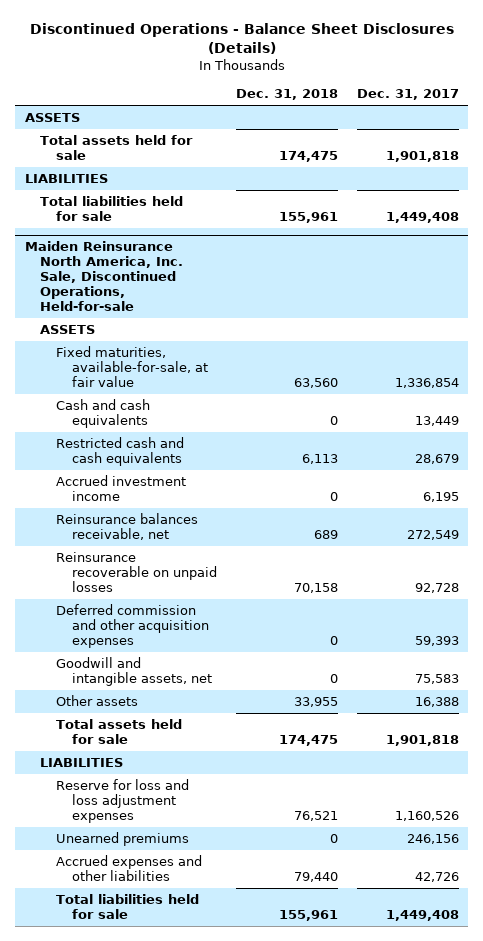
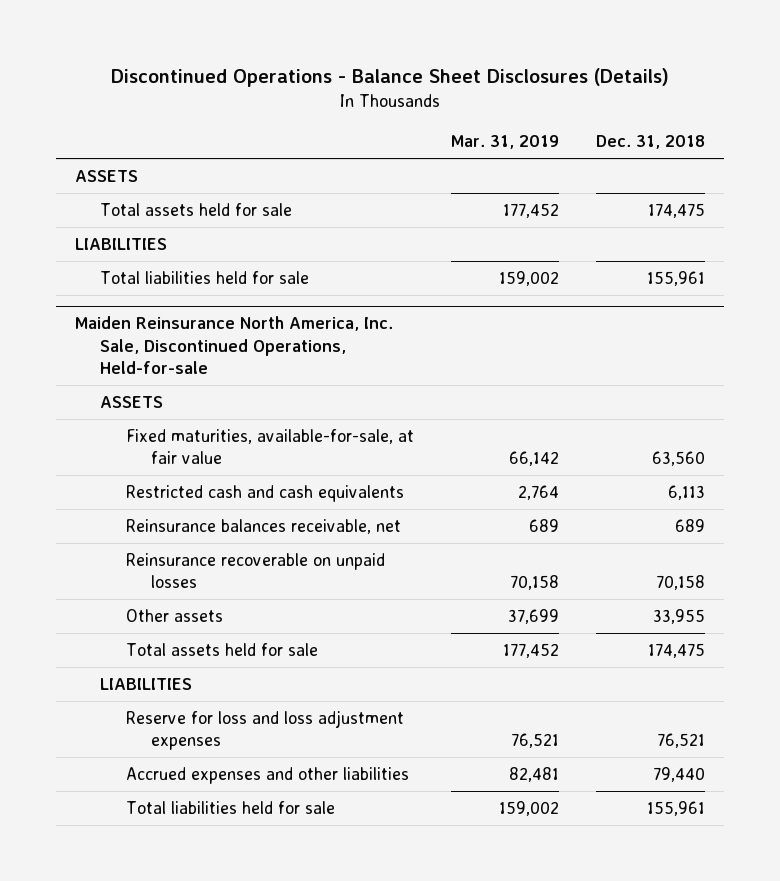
[356,89,459,101] Dec. 31, 2017 -> none
none -> [450,135,559,150] Mar. 31, 2019
[55,399,150,428] Cash and cash equivalents -> none
[55,475,186,501] Accrued investment income -> none
[55,604,209,648] Deferred commission and other acquisition expenses -> none
[55,657,212,686] Goodwill and intangible assets, net -> none
[55,832,189,847] Unearned premiums -> none

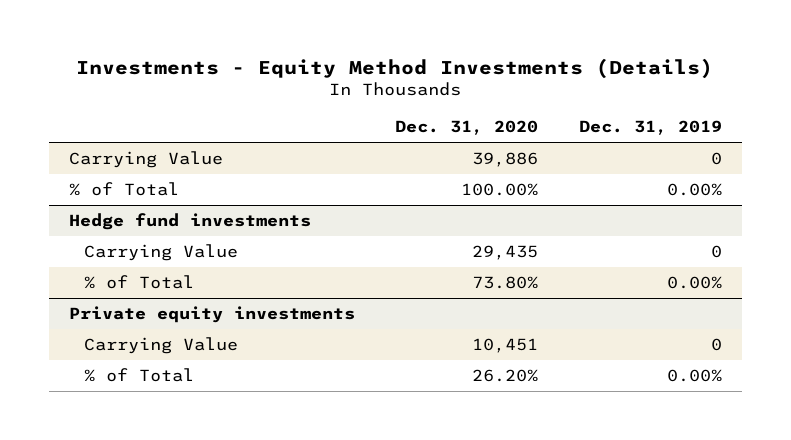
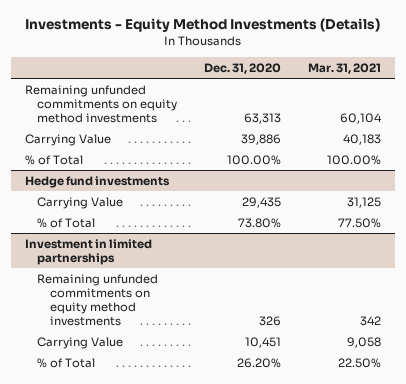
[578,120,722,136] Dec. 31, 2019 -> none
none -> [308,62,382,74] Mar. 31, 2021
none -> [24,85,178,123] Remaining unfunded commitments on equity method investments
[69,306,356,324] Private equity investments -> none
none -> [24,239,152,265] Investment in limited partnerships
none -> [37,274,159,326] Remaining unfunded commitments on equity method investments

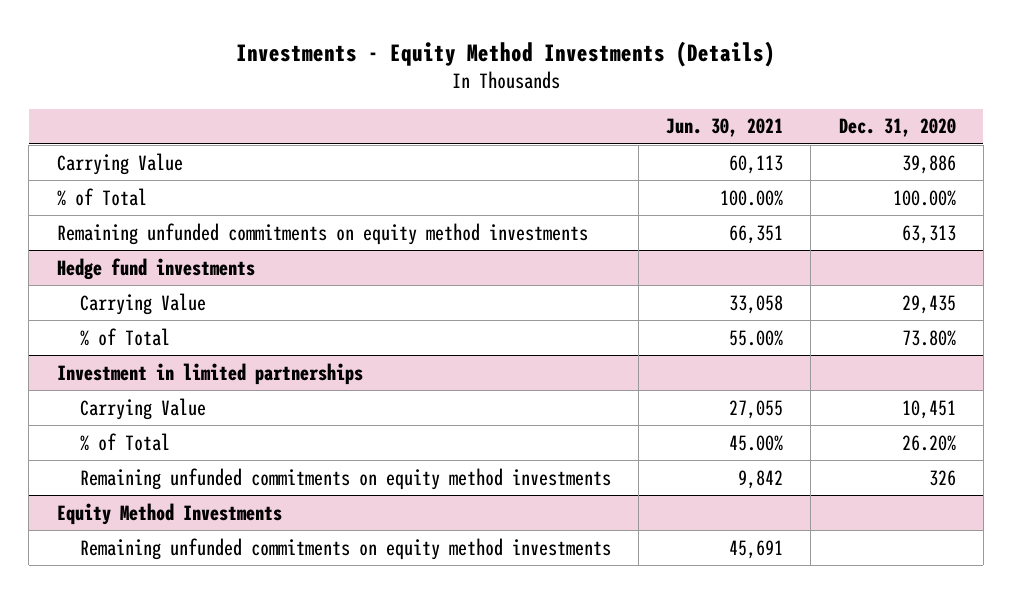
[308,62,382,74] Mar. 31, 2021 -> none
none -> [666,118,784,138] Jun. 30, 2021
[24,85,178,123] Remaining unfunded commitments on equity method investments -> [56,222,588,245] Remaining unfunded commitments on equity method investments
[37,274,159,326] Remaining unfunded commitments on equity method investments -> [79,467,611,490] Remaining unfunded commitments on equity method investments
none -> [56,502,282,525] Equity Method Investments
none -> [79,537,611,560] Remaining unfunded commitments on equity method investments

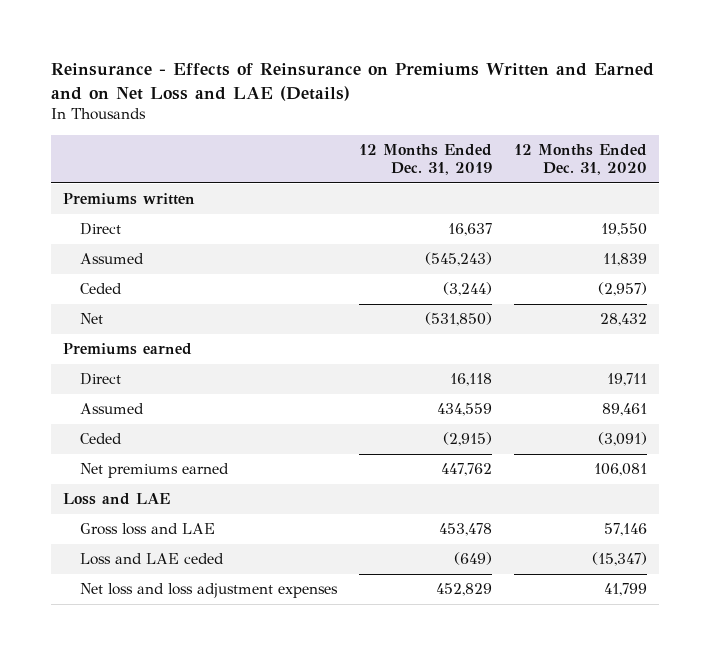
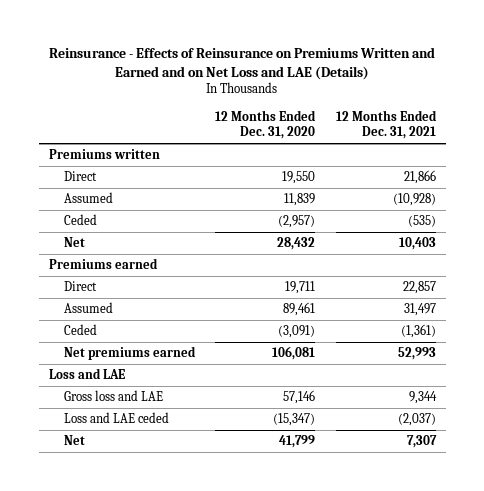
[358,143,492,176] 12 Months Ended Dec. 31, 2019 -> none
none -> [335,110,437,140] 12 Months Ended Dec. 31, 2021
[79,583,338,599] Net loss and loss adjustment expenses -> [64,435,86,446] Net

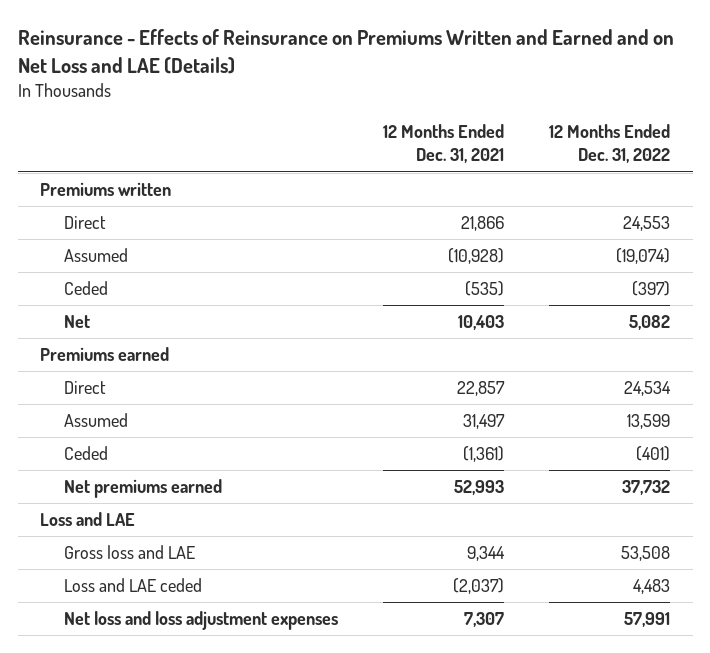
[215,110,317,140] 12 Months Ended Dec. 31, 2020 -> none
none -> [549,124,671,164] 12 Months Ended Dec. 31, 2022
[64,435,86,446] Net -> [63,611,338,631] Net loss and loss adjustment expenses

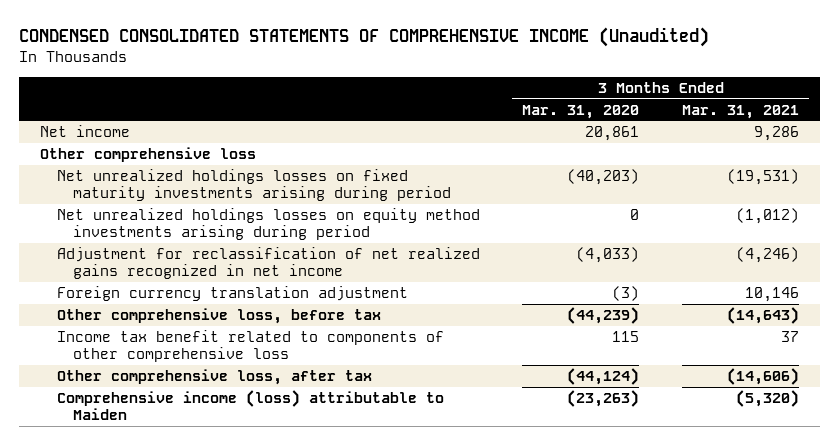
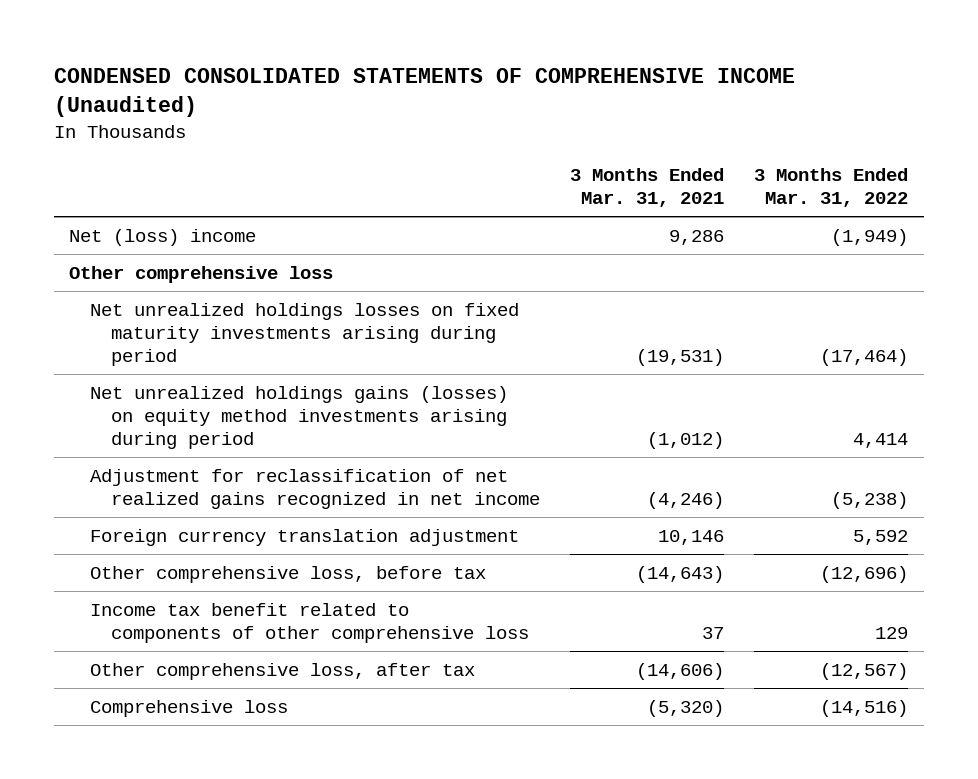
[522,104,640,119] Mar. 31, 2020 -> none
none -> [754,168,909,208] 3 Months Ended Mar. 31, 2022
[40,125,131,138] Net income -> [69,228,257,246] Net (loss) income
[56,208,480,241] Net unrealized holdings losses on equity method investments arising during period -> [90,385,509,449] Net unrealized holdings gains (losses) on equity method investments arising during period
[56,390,444,421] Comprehensive income (loss) attributable to Maiden -> [90,699,289,717] Comprehensive loss

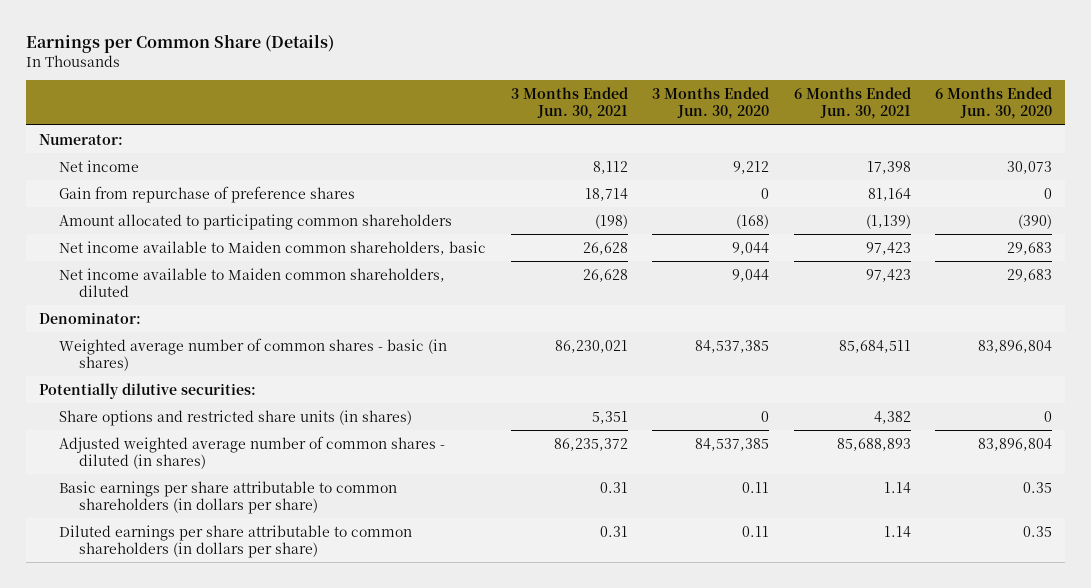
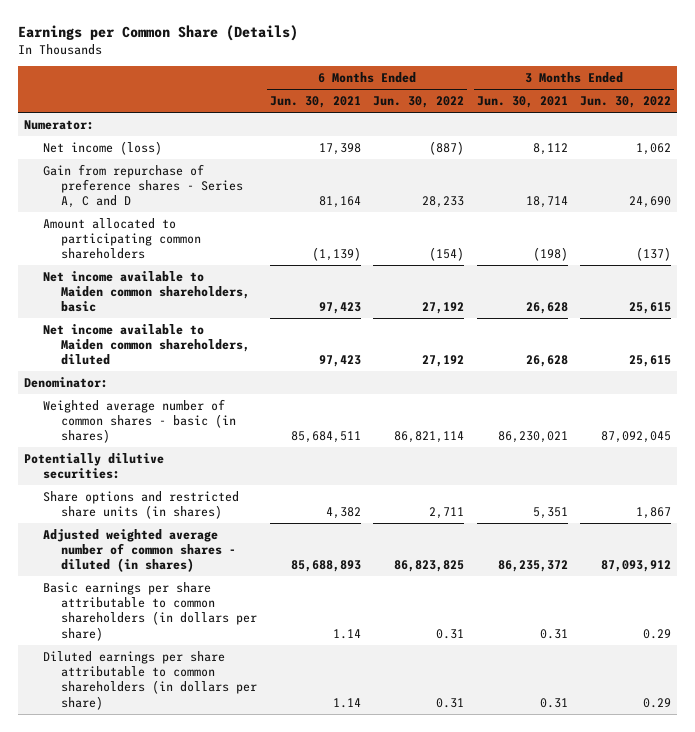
[652,86,770,120] 3 Months Ended Jun. 30, 2020 -> none
[935,86,1053,120] 6 Months Ended Jun. 30, 2020 -> none
none -> [373,95,465,108] Jun. 30, 2022
none -> [580,95,672,108] Jun. 30, 2022
[58,159,139,172] Net income -> [42,140,162,155] Net income (loss)
[58,185,355,203] Gain from repurchase of preference shares -> [42,163,244,209] Gain from repurchase of preference shares - Series A, C and D

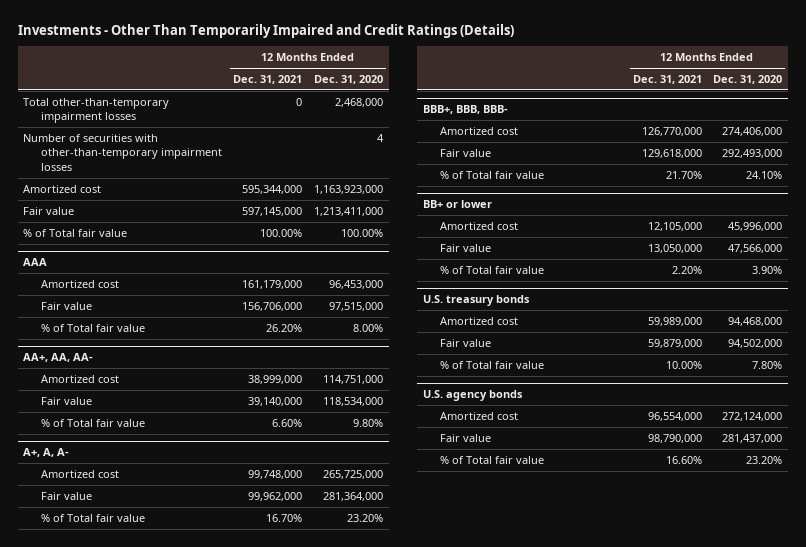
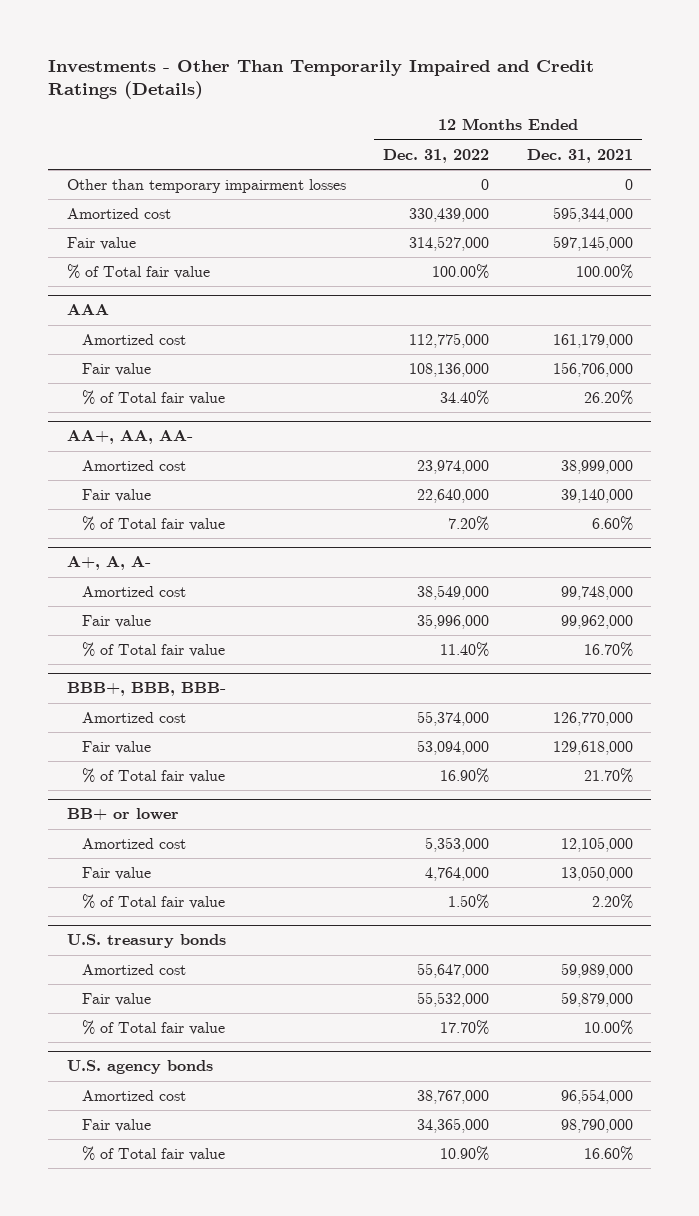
[314,74,384,84] Dec. 31, 2020 -> none
none -> [383,148,490,163] Dec. 31, 2022
[23,133,222,171] Number of securities with other-than-temporary impairment losses -> none
[23,97,170,124] Total other-than-temporary impairment losses -> [66,178,346,193] Other than temporary impairment losses

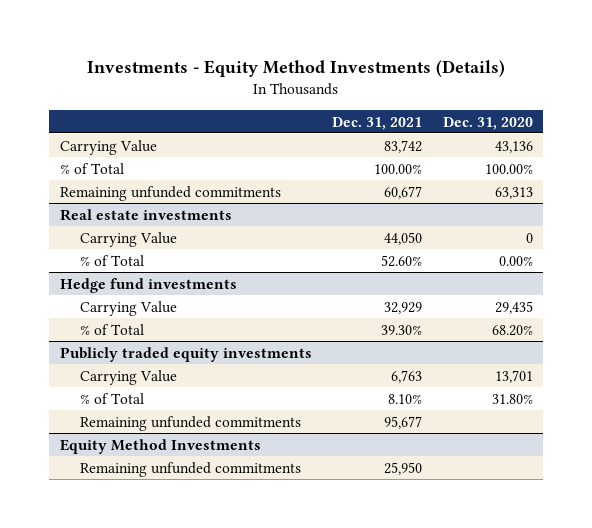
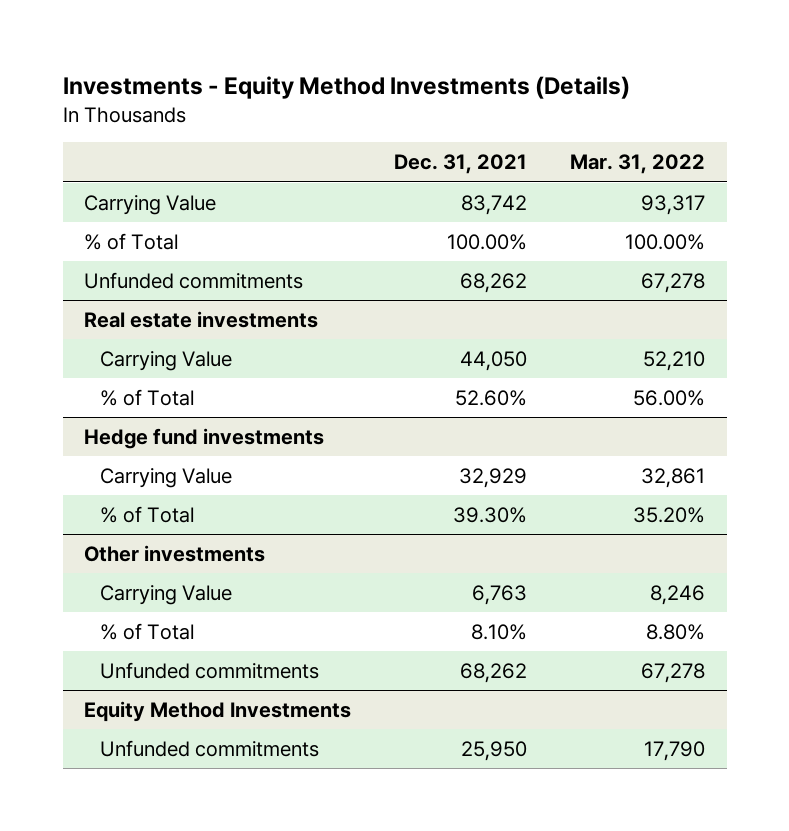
[442,116,533,130] Dec. 31, 2020 -> none
none -> [570,154,706,175] Mar. 31, 2022
[59,185,281,201] Remaining unfunded commitments -> [84,271,304,289] Unfunded commitments
[384,185,423,199] 60,677 -> [460,272,528,293] 68,262
[59,346,312,362] Publicly traded equity investments -> [84,544,266,562] Other investments
[79,415,301,431] Remaining unfunded commitments -> [99,661,319,679] Unfunded commitments
[384,415,423,429] 95,677 -> [460,662,528,683] 68,262
[79,461,301,477] Remaining unfunded commitments -> [99,739,319,757] Unfunded commitments

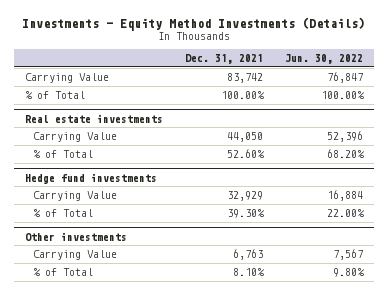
[570,154,706,175] Mar. 31, 2022 -> none
none -> [284,54,363,65] Jun. 30, 2022
[84,271,304,289] Unfunded commitments -> none
[99,661,319,679] Unfunded commitments -> none
[84,700,352,722] Equity Method Investments -> none
[99,739,319,757] Unfunded commitments -> none

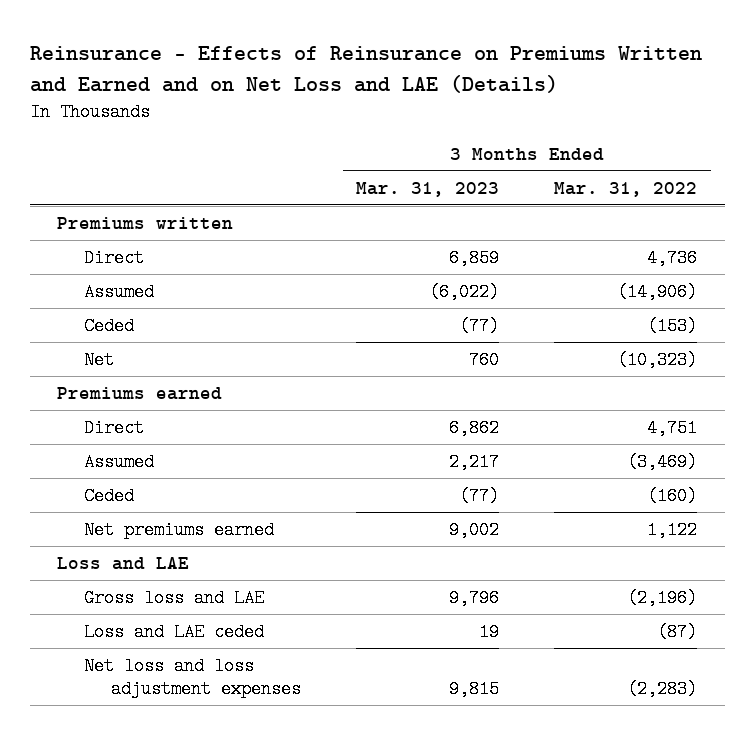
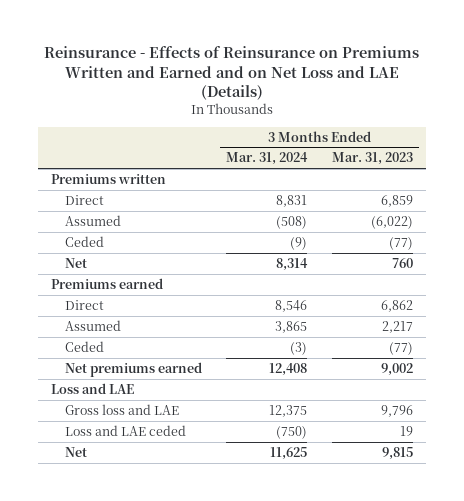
[554,181,698,197] Mar. 31, 2022 -> none
none -> [226,152,309,166] Mar. 31, 2024
[84,656,302,698] Net loss and loss adjustment expenses -> [64,446,87,457] Net

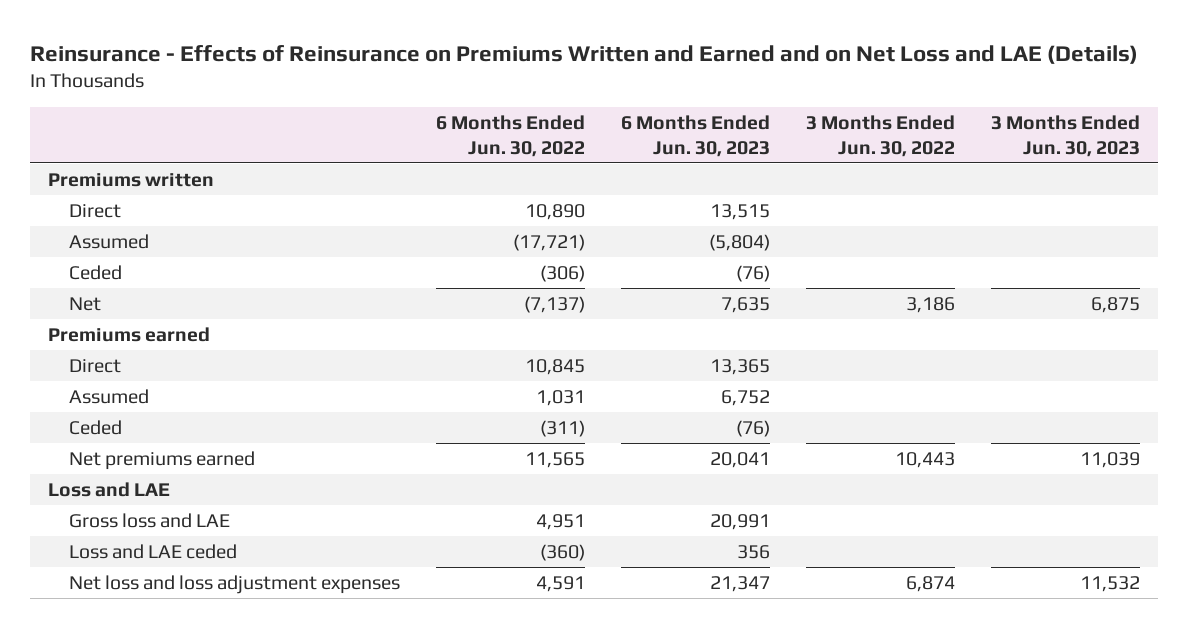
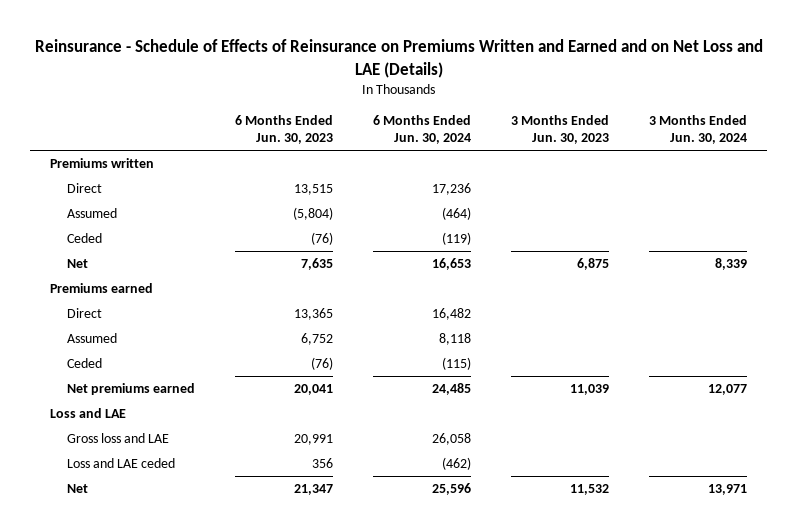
[30,44,1139,64] Reinsurance - Effects of Reinsurance on Premiums Written and Earned and on Net Loss and LAE (Details) -> [34,39,763,78] Reinsurance - Schedule of Effects of Reinsurance on Premiums Written and Earned and on Net Loss and LAE (Details)
[436,115,586,157] 6 Months Ended Jun. 30, 2022 -> none
[805,115,955,157] 3 Months Ended Jun. 30, 2022 -> none
none -> [373,115,472,145] 6 Months Ended Jun. 30, 2024
none -> [649,115,748,145] 3 Months Ended Jun. 30, 2024
[69,574,401,594] Net loss and loss adjustment expenses -> [67,484,89,494] Net

